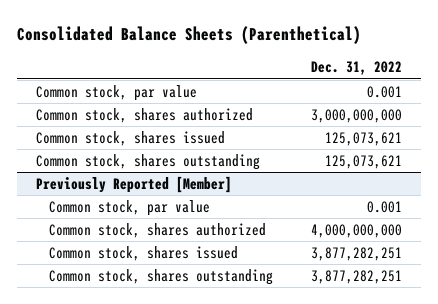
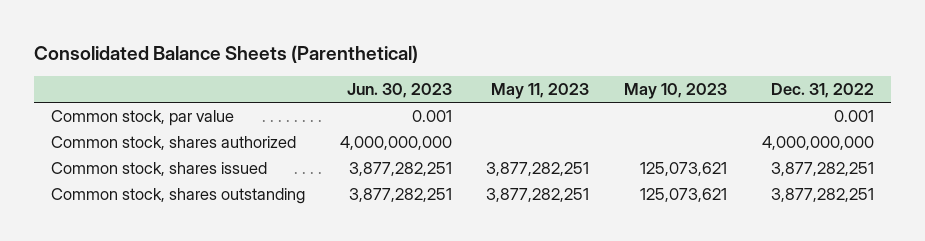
none -> [346,83,452,99] Jun. 30, 2023
none -> [491,83,590,100] May 11, 2023
none -> [623,83,727,100] May 10, 2023
[36,107,254,123] Common stock, shares authorized -> none
[36,130,226,146] Common stock, shares issued -> none
[36,153,261,170] Common stock, shares outstanding -> none
[36,175,233,193] Previously Reported [Member] -> none
[48,199,210,216] Common stock, par value -> none

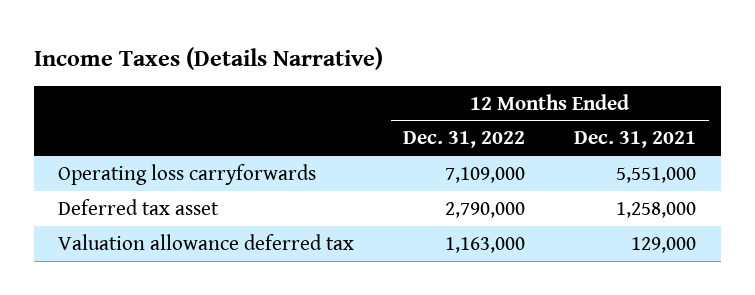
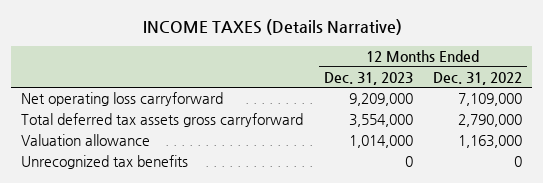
[34,46,384,70] Income Taxes (Details Narrative) -> [142,19,402,36] INCOME TAXES (Details Narrative)
[574,131,697,149] Dec. 31, 2021 -> none
none -> [323,71,413,85] Dec. 31, 2023
[58,163,317,185] Operating loss carryforwards -> [21,92,224,107] Net operating loss carryforward
[58,198,220,215] Deferred tax asset -> [21,113,304,128] Total deferred tax assets gross carryforward
[58,233,355,250] Valuation allowance deferred tax -> [21,134,151,147] Valuation allowance
none -> [21,155,189,170] Unrecognized tax benefits

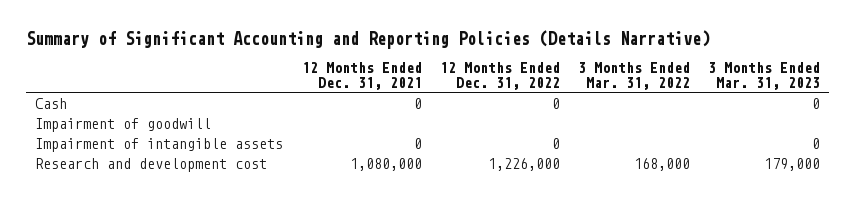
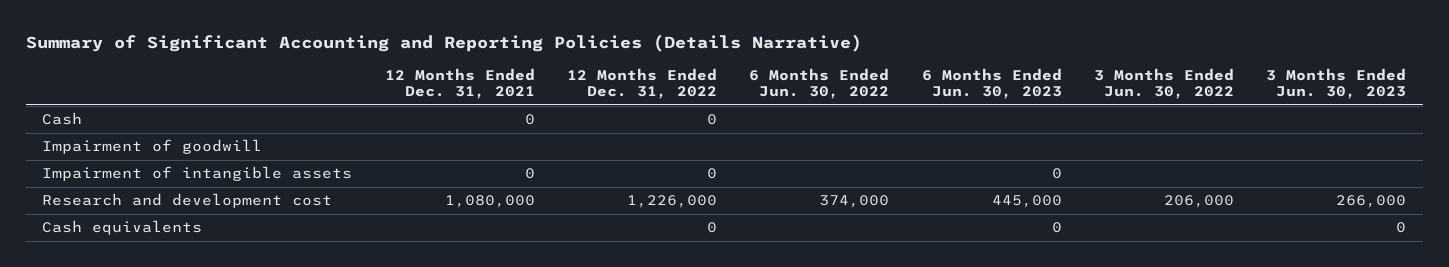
[577,62,690,90] 3 Months Ended Mar. 31, 2022 -> none
[708,62,821,90] 3 Months Ended Mar. 31, 2023 -> none
none -> [749,67,890,99] 6 Months Ended Jun. 30, 2022
none -> [921,67,1062,99] 6 Months Ended Jun. 30, 2023
none -> [1094,67,1235,99] 3 Months Ended Jun. 30, 2022
none -> [1266,67,1407,99] 3 Months Ended Jun. 30, 2023
none -> [42,220,203,236] Cash equivalents

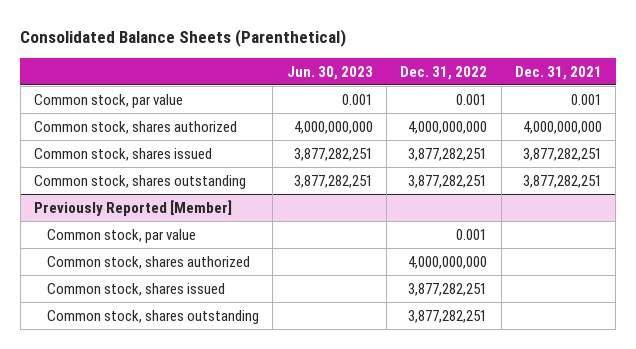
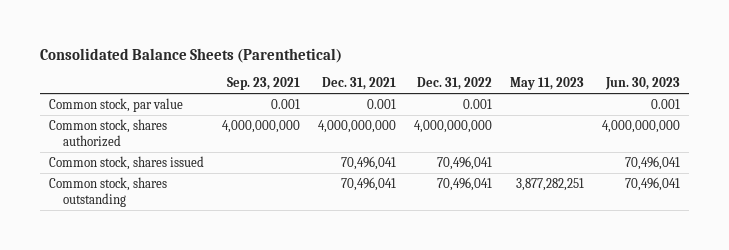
none -> [227,77,301,91] Sep. 23, 2021
none -> [509,77,584,91] May 11, 2023
[34,199,233,216] Previously Reported [Member] -> none
[46,228,196,243] Common stock, par value -> none
[46,255,250,269] Common stock, shares authorized -> none
[46,282,225,296] Common stock, shares issued -> none
[46,309,259,324] Common stock, shares outstanding -> none
[293,147,373,161] 3,877,282,251 -> [624,155,680,170] 70,496,041
[408,147,488,161] 3,877,282,251 -> [436,155,492,170] 70,496,041
[523,147,603,161] 3,877,282,251 -> [341,155,397,170] 70,496,041
[293,174,373,188] 3,877,282,251 -> [624,176,680,191] 70,496,041
[408,174,488,188] 3,877,282,251 -> [436,176,492,191] 70,496,041
[523,174,603,188] 3,877,282,251 -> [341,176,397,191] 70,496,041

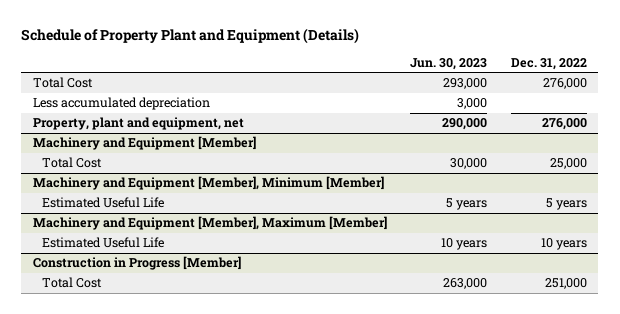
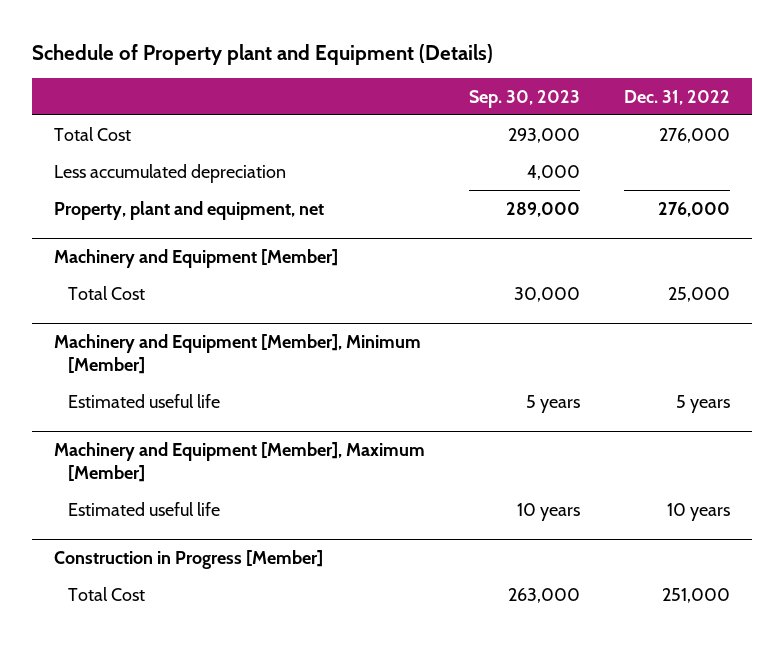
[21,28,360,45] Schedule of Property Plant and Equipment (Details) -> [32,44,494,66] Schedule of Property plant and Equipment (Details)
[410,57,488,70] Jun. 30, 2023 -> none
none -> [468,89,580,108] Sep. 30, 2023
[42,197,165,209] Estimated Useful Life -> [67,393,220,408] Estimated useful life
[42,237,165,249] Estimated Useful Life -> [67,501,220,516] Estimated useful life

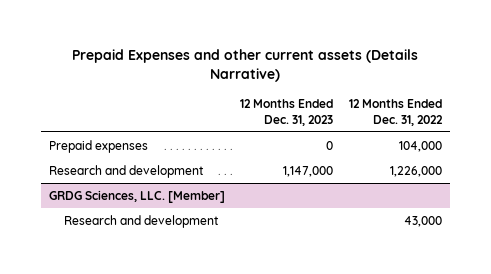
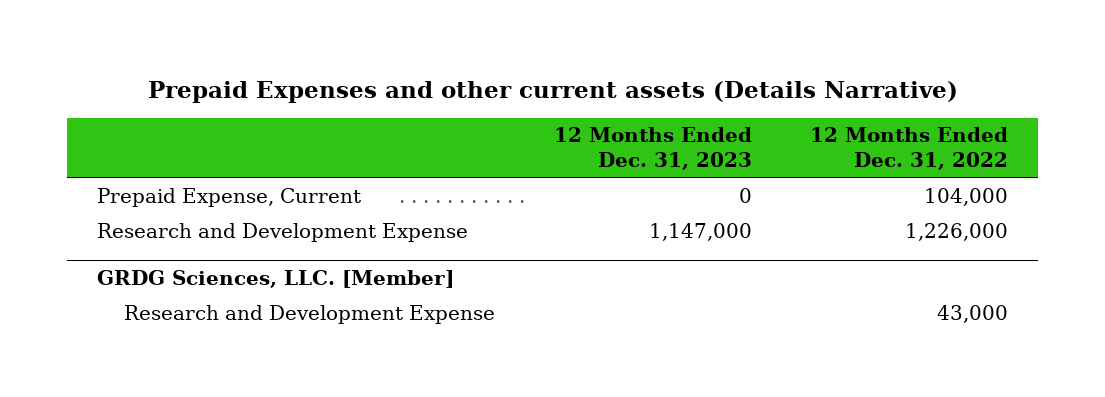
[49,139,149,153] Prepaid expenses -> [96,187,361,207] Prepaid Expense, Current
[49,164,205,178] Research and development -> [96,222,468,242] Research and Development Expense
[64,214,220,228] Research and development -> [124,304,496,324] Research and Development Expense

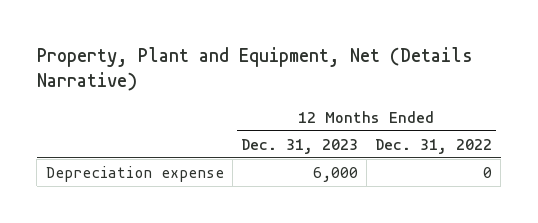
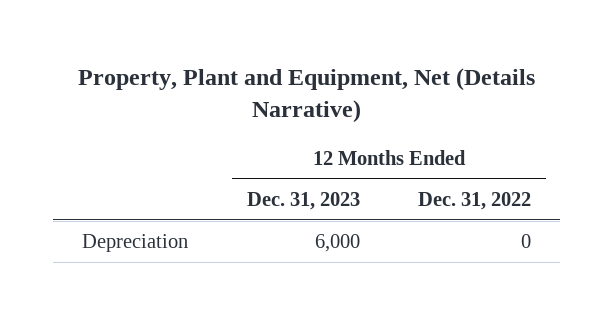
[45,166,224,183] Depreciation expense -> [82,234,189,253] Depreciation

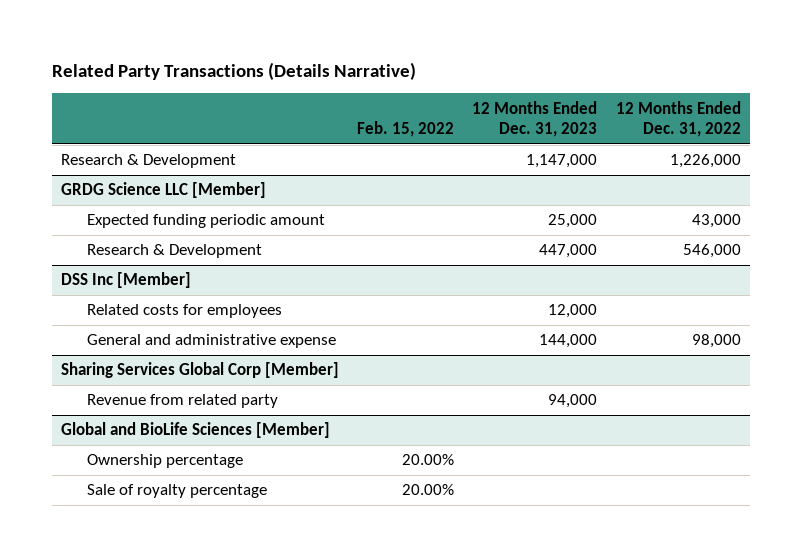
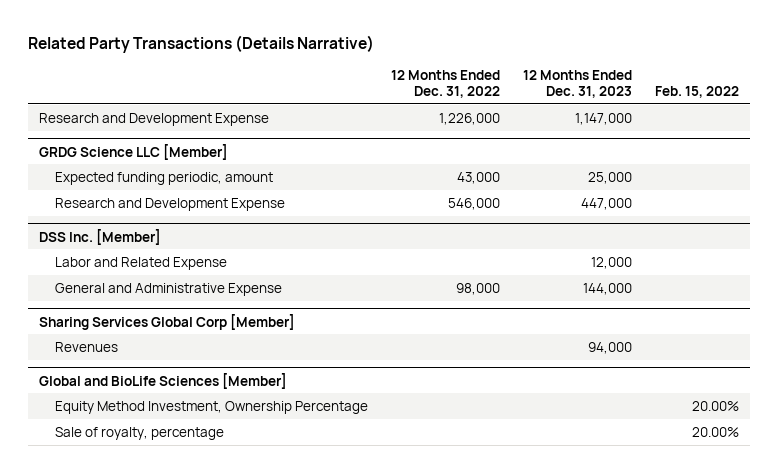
[60,154,236,169] Research & Development -> [39,112,270,126] Research and Development Expense
[86,214,325,229] Expected funding periodic amount -> [54,171,273,185] Expected funding periodic, amount
[86,244,262,259] Research & Development -> [54,197,285,211] Research and Development Expense
[60,272,191,289] DSS Inc [Member] -> [39,228,162,245] DSS Inc. [Member]
[86,304,282,319] Related costs for employees -> [54,256,227,270] Labor and Related Expense
[86,334,336,349] General and administrative expense -> [54,282,282,296] General and Administrative Expense
[86,394,278,409] Revenue from related party -> [54,341,118,352] Revenues
[86,454,243,469] Ownership percentage -> [54,400,368,414] Equity Method Investment, Ownership Percentage
[86,484,267,499] Sale of royalty percentage -> [54,426,224,440] Sale of royalty, percentage

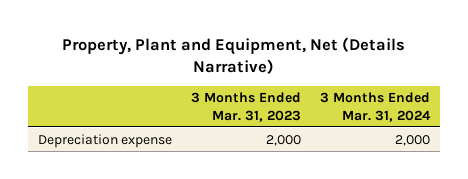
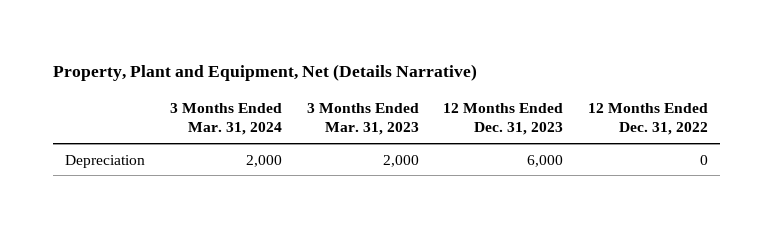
none -> [443,102,564,136] 12 Months Ended Dec. 31, 2023
none -> [588,102,709,136] 12 Months Ended Dec. 31, 2022
[37,133,172,148] Depreciation expense -> [65,154,146,168] Depreciation

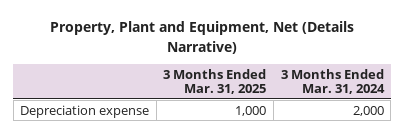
[306,102,419,136] 3 Months Ended Mar. 31, 2023 -> none
[443,102,564,136] 12 Months Ended Dec. 31, 2023 -> none
[588,102,709,136] 12 Months Ended Dec. 31, 2022 -> none
none -> [163,68,267,94] 3 Months Ended Mar. 31, 2025
[65,154,146,168] Depreciation -> [20,104,150,118] Depreciation expense

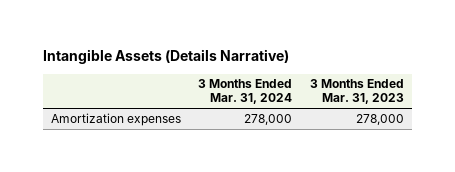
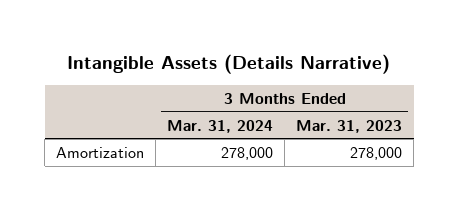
[51,113,182,127] Amortization expenses -> [56,146,145,158] Amortization

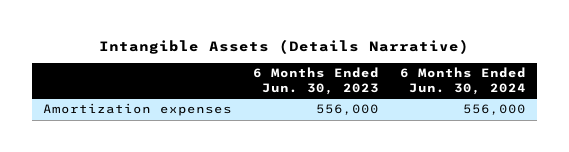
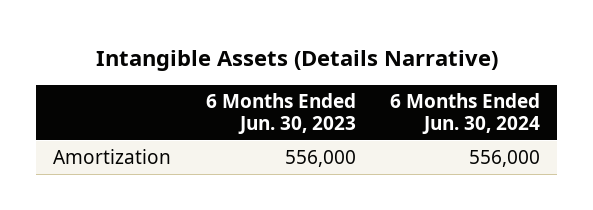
[42,103,232,117] Amortization expenses -> [53,149,172,165] Amortization

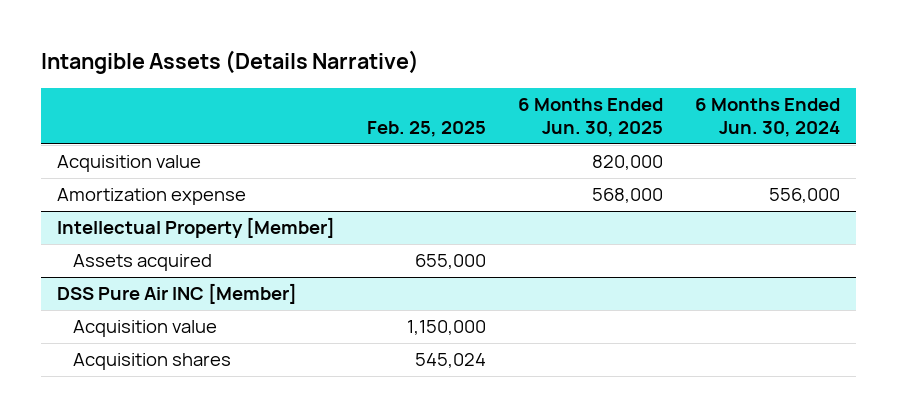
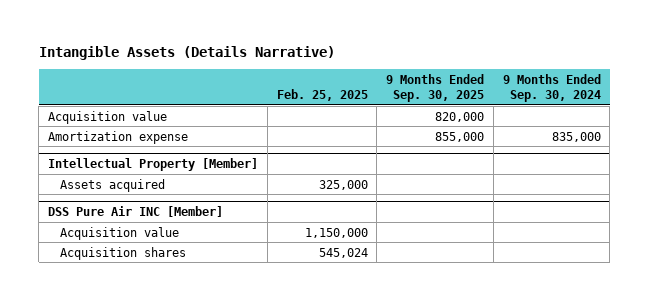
[517,98,663,138] 6 Months Ended Jun. 30, 2025 -> none
[694,98,840,138] 6 Months Ended Jun. 30, 2024 -> none
none -> [386,73,485,102] 9 Months Ended Sep. 30, 2025
none -> [502,73,601,102] 9 Months Ended Sep. 30, 2024
[414,254,486,270] 655,000 -> [318,179,368,190] 325,000

